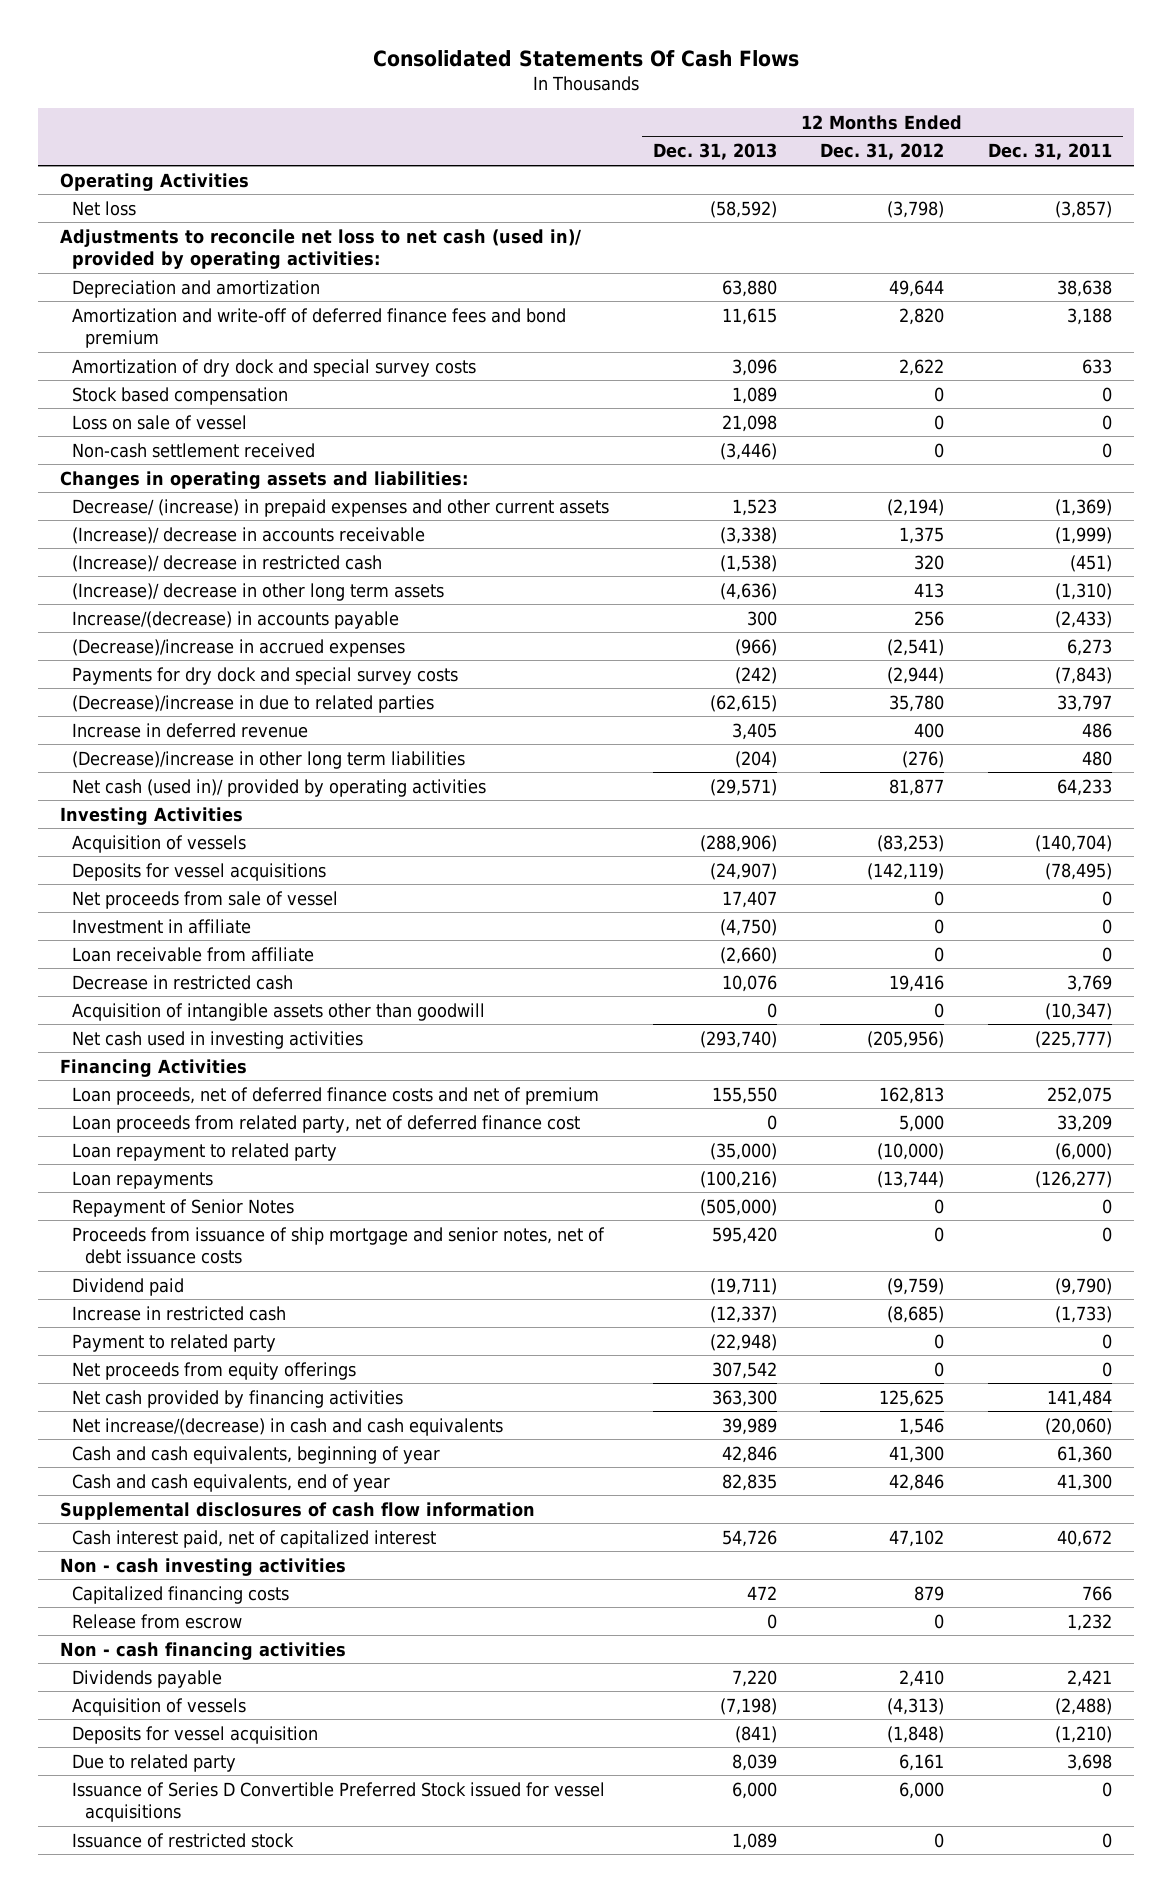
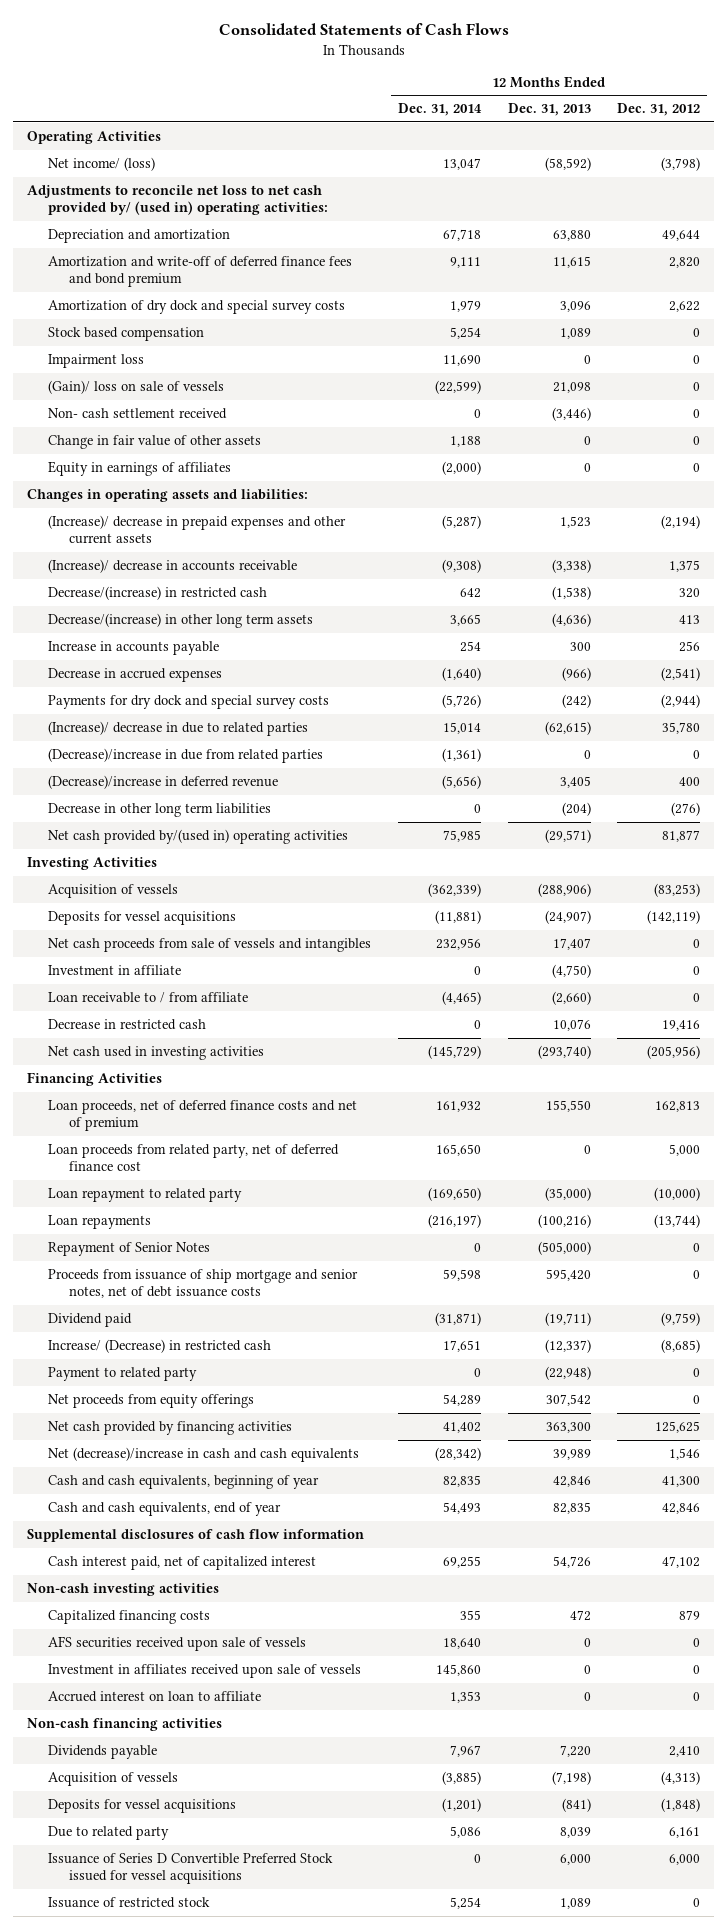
[372,49,799,67] Consolidated Statements Of Cash Flows -> [218,23,509,36] Consolidated Statements of Cash Flows
[987,143,1112,161] Dec. 31, 2011 -> none
none -> [397,103,482,117] Dec. 31, 2014
[72,200,137,216] Net loss -> [47,156,155,171] Net income/ (loss)
[59,228,581,270] Adjustments to reconcile net loss to net cash (used in)/ provided by operating activities: -> [26,184,328,216] Adjustments to reconcile net loss to net cash provided by/ (used in) operating activities:
none -> [47,353,144,368] Impairment loss
[72,414,248,430] Loss on sale of vessel -> [47,379,224,394] (Gain)/ loss on sale of vessels
[72,442,316,458] Non-cash settlement received -> [47,407,227,419] Non- cash settlement received
none -> [47,434,261,449] Change in fair value of other assets
none -> [47,460,231,476] Equity in earnings of affiliates
[72,498,610,517] Decrease/ (increase) in prepaid expenses and other current assets -> [47,514,346,545] (Increase)/ decrease in prepaid expenses and other current assets
[72,554,383,572] (Increase)/ decrease in restricted cash -> [47,585,267,600] Decrease/(increase) in restricted cash
[72,582,445,601] (Increase)/ decrease in other long term assets -> [47,612,313,628] Decrease/(increase) in other long term assets
[72,610,400,629] Increase/(decrease) in accounts payable -> [47,640,219,655] Increase in accounts payable
[72,638,406,657] (Decrease)/increase in accrued expenses -> [47,667,222,682] Decrease in accrued expenses
[72,694,435,713] (Decrease)/increase in due to related parties -> [47,720,308,736] (Increase)/ decrease in due to related parties
none -> [47,747,323,763] (Decrease)/increase in due from related parties
[72,722,309,738] Increase in deferred revenue -> [47,774,278,789] (Decrease)/increase in deferred revenue
[72,750,466,769] (Decrease)/increase in other long term liabilities -> [47,802,271,817] Decrease in other long term liabilities
[72,778,487,797] Net cash (used in)/ provided by operating activities -> [47,828,348,844] Net cash provided by/(used in) operating activities
[72,890,339,909] Net proceeds from sale of vessel -> [47,937,371,952] Net cash proceeds from sale of vessels and intangibles
[72,946,315,962] Loan receivable from affiliate -> [47,991,248,1003] Loan receivable to / from affiliate
[72,1002,486,1021] Acquisition of intangible assets other than goodwill -> none
[72,1305,287,1321] Increase in restricted cash -> [47,1338,271,1353] Increase/ (Decrease) in restricted cash
[72,1417,504,1436] Net increase/(decrease) in cash and cash equivalents -> [47,1446,359,1462] Net (decrease)/increase in cash and cash equivalents
[59,1557,346,1576] Non - cash investing activities -> [26,1582,219,1596] Non-cash investing activities
[72,1613,243,1629] Release from escrow -> none
none -> [47,1635,306,1651] AFS securities received upon sale of vessels
none -> [47,1663,361,1678] Investment in affiliates received upon sale of vessels
none -> [47,1690,261,1702] Accrued interest on loan to affiliate
[59,1641,346,1660] Non - cash financing activities -> [26,1717,222,1731] Non-cash financing activities
[72,1725,319,1744] Deposits for vessel acquisition -> [47,1798,236,1813] Deposits for vessel acquisitions

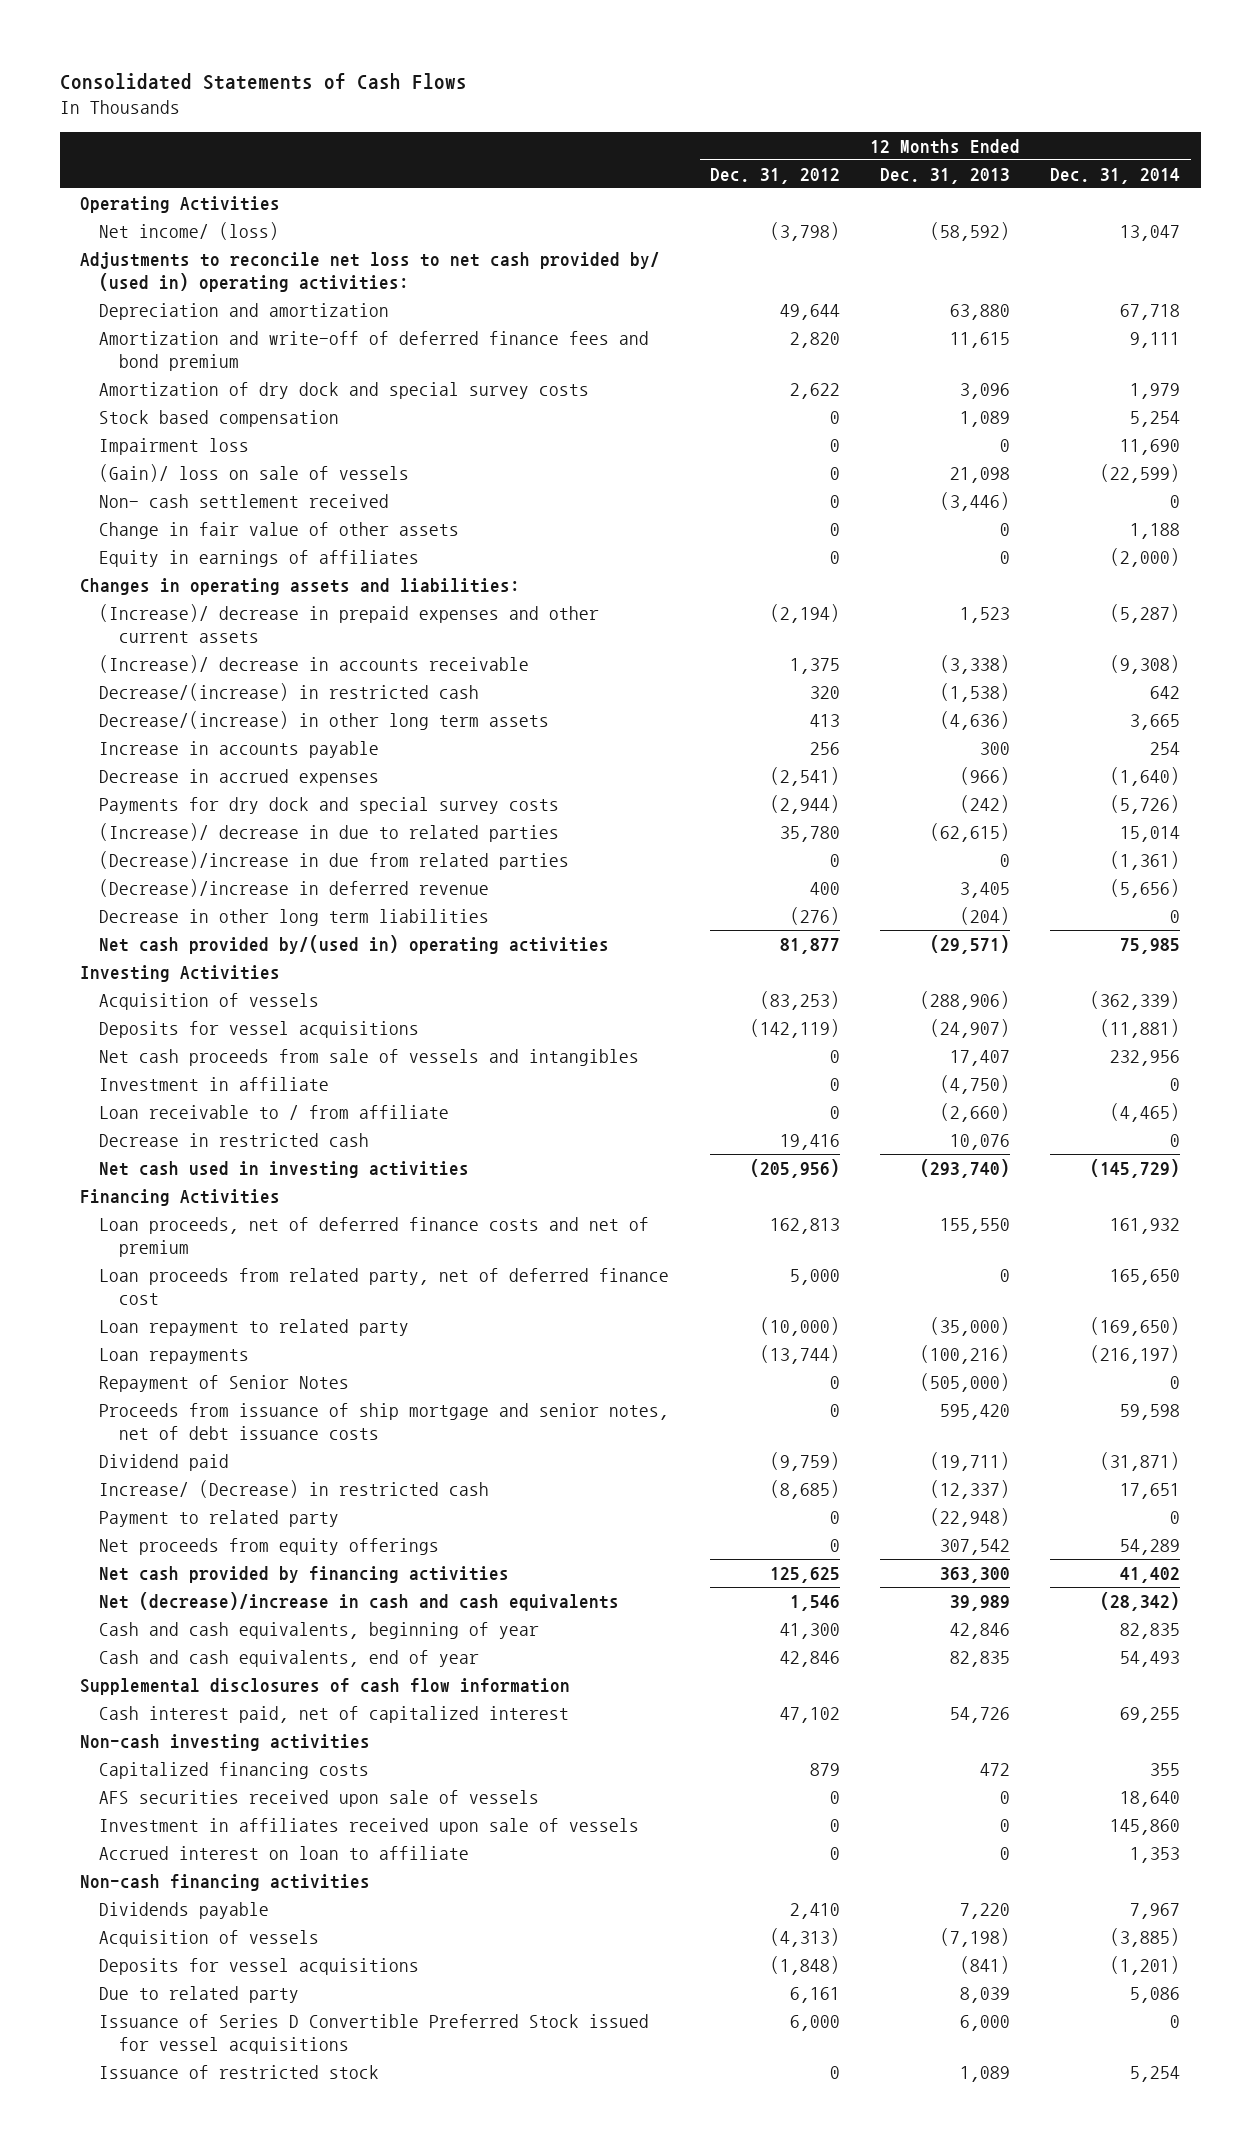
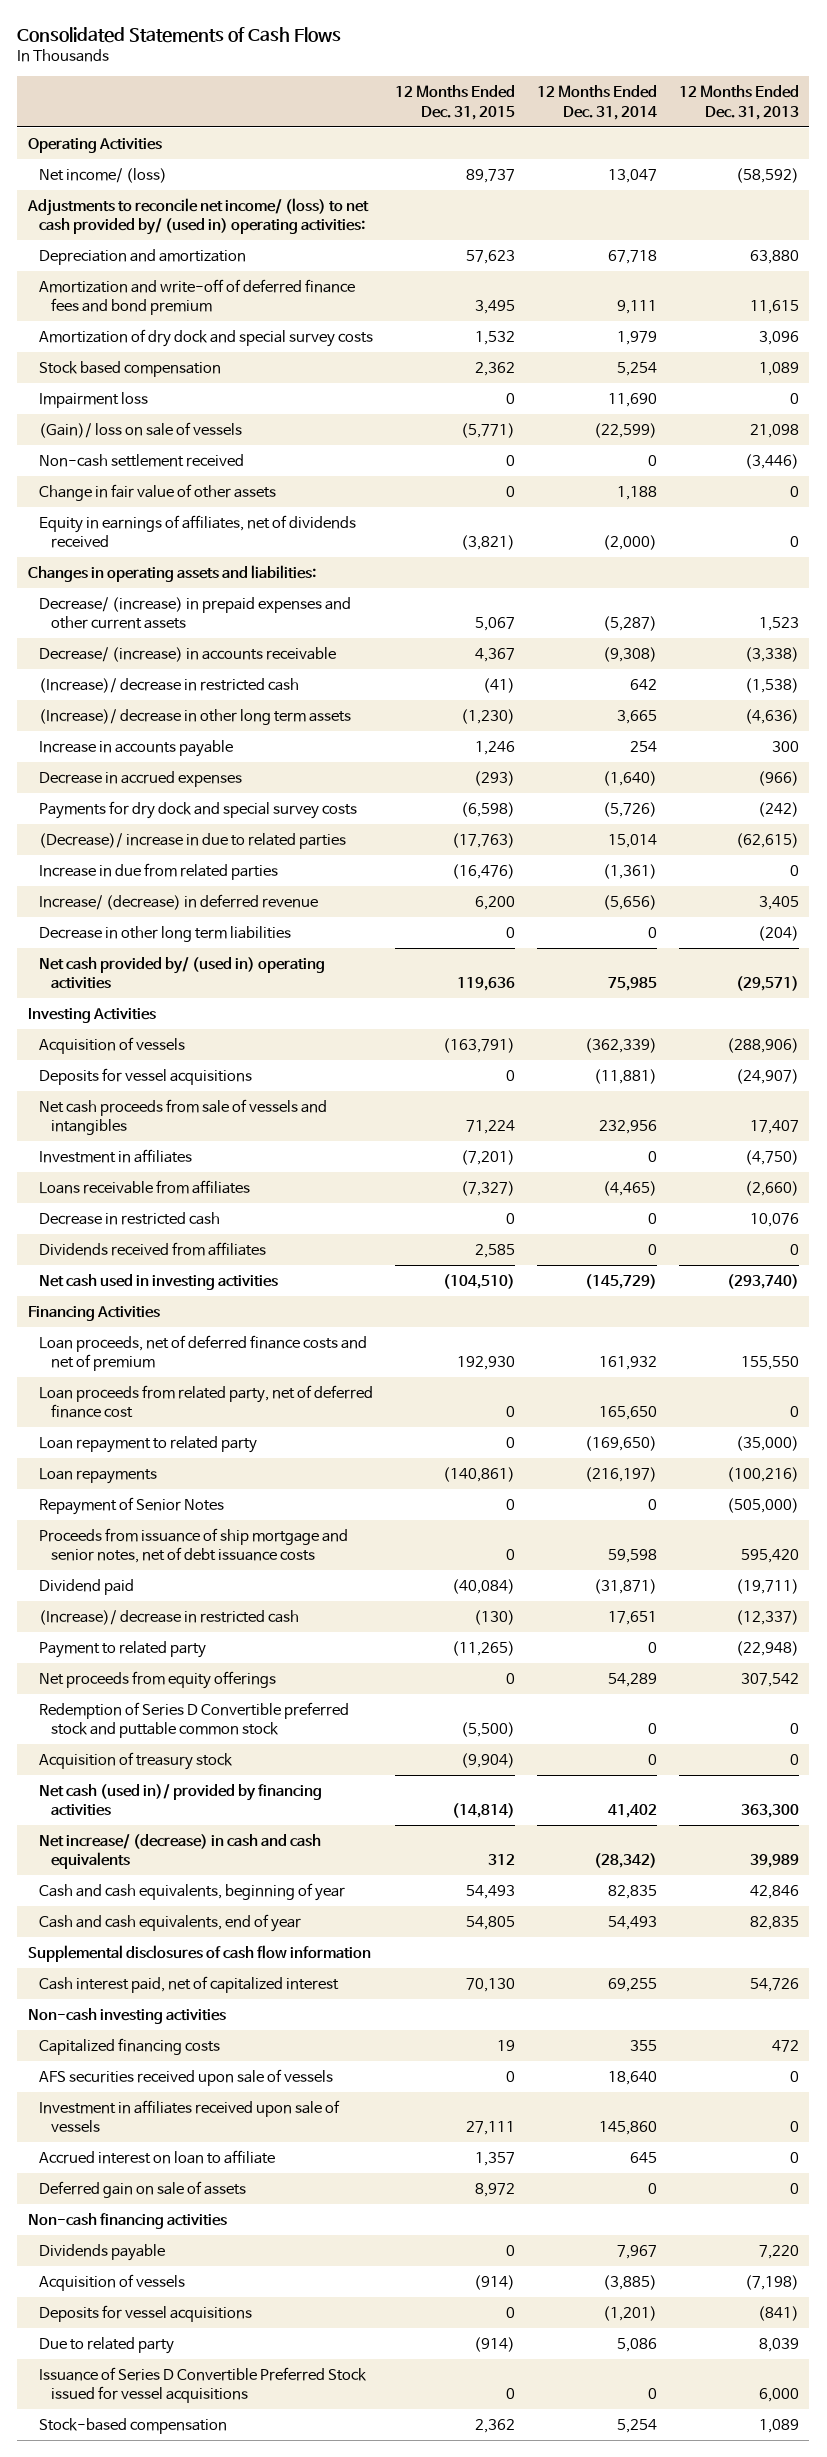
[709,167,840,184] Dec. 31, 2012 -> none
none -> [395,85,516,120] 12 Months Ended Dec. 31, 2015
[79,252,660,292] Adjustments to reconcile net loss to net cash provided by/ (used in) operating activities: -> [27,197,370,236] Adjustments to reconcile net income/ (loss) to net cash provided by/ (used in) operating activities:
[99,494,390,509] Non- cash settlement received -> [39,453,245,467] Non-cash settlement received
[99,550,420,568] Equity in earnings of affiliates -> [39,514,357,549] Equity in earnings of affiliates, net of dividends received
[99,604,600,643] (Increase)/ decrease in prepaid expenses and other current assets -> [39,596,352,630] Decrease/ (increase) in prepaid expenses and other current assets
[99,655,530,674] (Increase)/ decrease in accounts receivable -> [39,646,337,662] Decrease/ (increase) in accounts receivable
[99,683,480,702] Decrease/(increase) in restricted cash -> [39,677,300,693] (Increase)/ decrease in restricted cash
[99,711,550,731] Decrease/(increase) in other long term assets -> [39,708,352,725] (Increase)/ decrease in other long term assets
[99,823,560,843] (Increase)/ decrease in due to related parties -> [39,832,347,849] (Decrease)/ increase in due to related parties
[99,851,570,871] (Decrease)/increase in due from related parties -> [39,862,279,880] Increase in due from related parties
[99,879,490,898] (Decrease)/increase in deferred revenue -> [39,893,319,910] Increase/ (decrease) in deferred revenue
[99,935,610,955] Net cash provided by/(used in) operating activities -> [39,956,326,990] Net cash provided by/ (used in) operating activities
[99,1077,330,1092] Investment in affiliate -> [39,1148,193,1163] Investment in affiliates
[99,1105,450,1121] Loan receivable to / from affiliate -> [39,1179,251,1194] Loans receivable from affiliates
none -> [39,1241,267,1256] Dividends received from affiliates
[99,1480,490,1499] Increase/ (Decrease) in restricted cash -> [39,1609,300,1625] (Increase)/ decrease in restricted cash
none -> [39,1701,350,1739] Redemption of Series D Convertible preferred stock and puttable common stock
none -> [39,1751,234,1770] Acquisition of treasury stock
[99,1566,510,1584] Net cash provided by financing activities -> [39,1783,323,1817] Net cash (used in)/ provided by financing activities
[99,1592,620,1612] Net (decrease)/increase in cash and cash equivalents -> [39,1833,322,1870] Net increase/ (decrease) in cash and cash equivalents
[1130,1847,1181,1864] 1,353 -> [629,2151,657,2163] 645
none -> [39,2180,247,2198] Deferred gain on sale of assets
[99,2065,380,2080] Issuance of restricted stock -> [39,2417,228,2434] Stock-based compensation

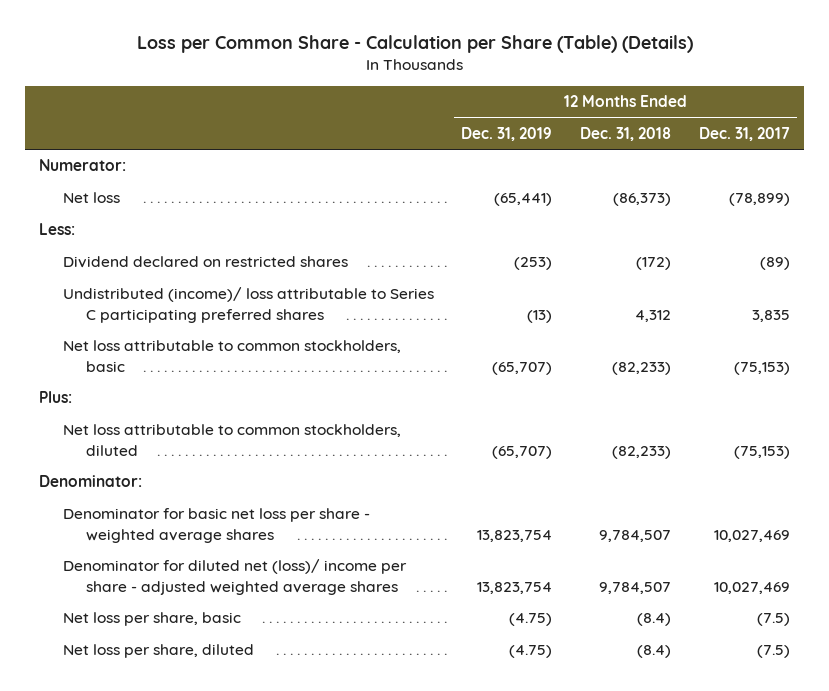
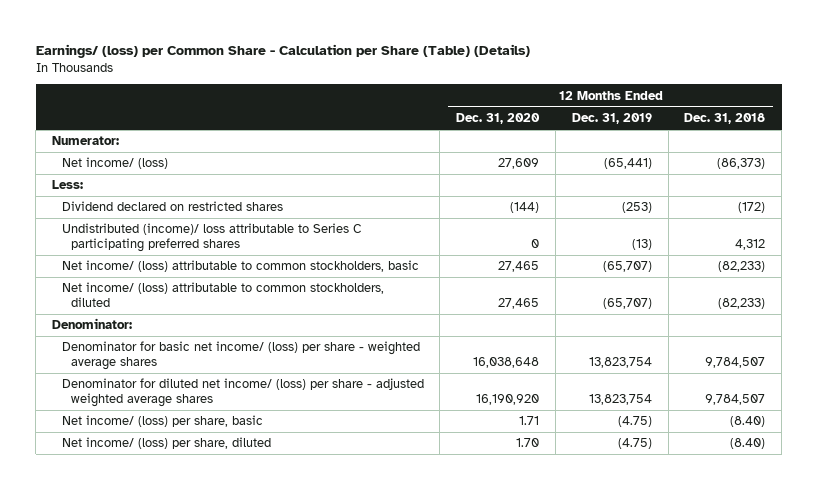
[136,35,693,54] Loss per Common Share - Calculation per Share (Table) (Details) -> [35,44,530,59] Earnings/ (loss) per Common Share - Calculation per Share (Table) (Details)
[699,126,791,141] Dec. 31, 2017 -> none
none -> [456,113,541,125] Dec. 31, 2020
[62,192,120,204] Net loss -> [61,157,168,170] Net income/ (loss)
[38,391,72,404] Plus: -> none
[62,340,401,372] Net loss attributable to common stockholders, basic -> [61,260,419,273] Net income/ (loss) attributable to common stockholders, basic
[62,424,401,456] Net loss attributable to common stockholders, diluted -> [61,282,384,308] Net income/ (loss) attributable to common stockholders, diluted
[62,508,370,543] Denominator for basic net loss per share - weighted average shares -> [61,341,420,371] Denominator for basic net income/ (loss) per share - weighted average shares
[62,559,407,595] Denominator for diluted net (loss)/ income per share - adjusted weighted average shares -> [61,378,424,408] Denominator for diluted net income/ (loss) per share - adjusted weighted average shares
[62,612,241,627] Net loss per share, basic -> [61,415,263,428] Net income/ (loss) per share, basic
[637,613,672,627] (8.4) -> [730,416,766,428] (8.40)
[62,644,254,659] Net loss per share, diluted -> [61,437,271,450] Net income/ (loss) per share, diluted
[637,645,672,659] (8.4) -> [730,438,766,450] (8.40)

